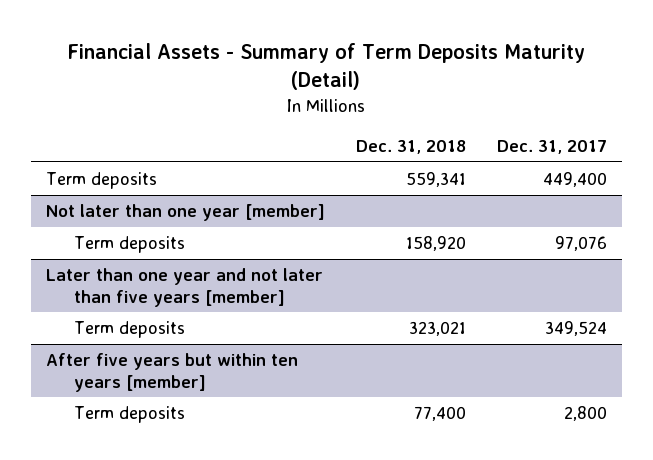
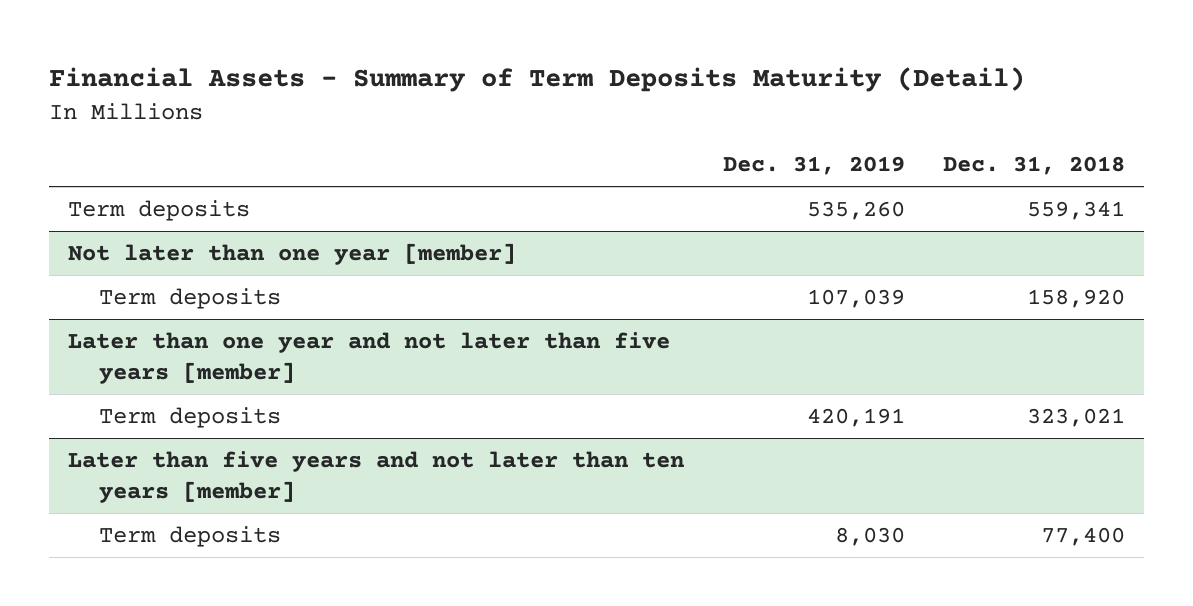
[496,140,607,155] Dec. 31, 2017 -> none
none -> [722,156,905,176] Dec. 31, 2019
[45,353,298,392] After five years but within ten years [member] -> [68,450,686,503] Later than five years and not later than ten years [member]

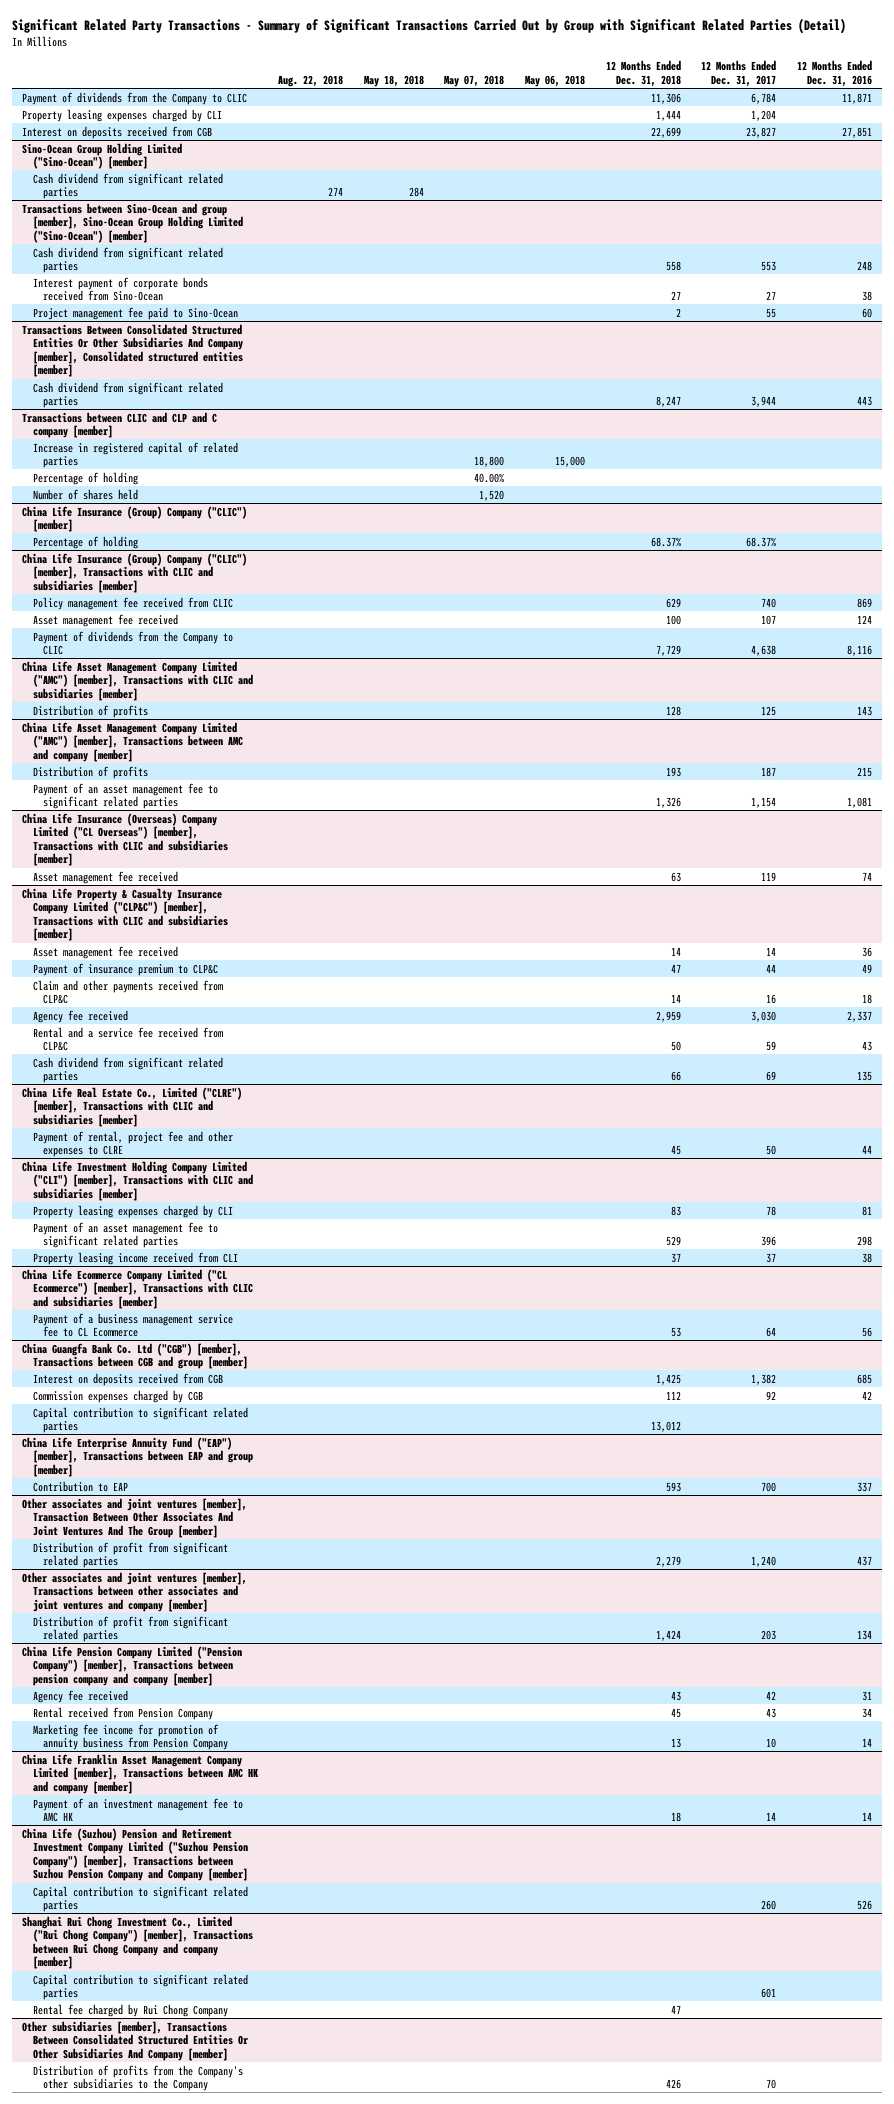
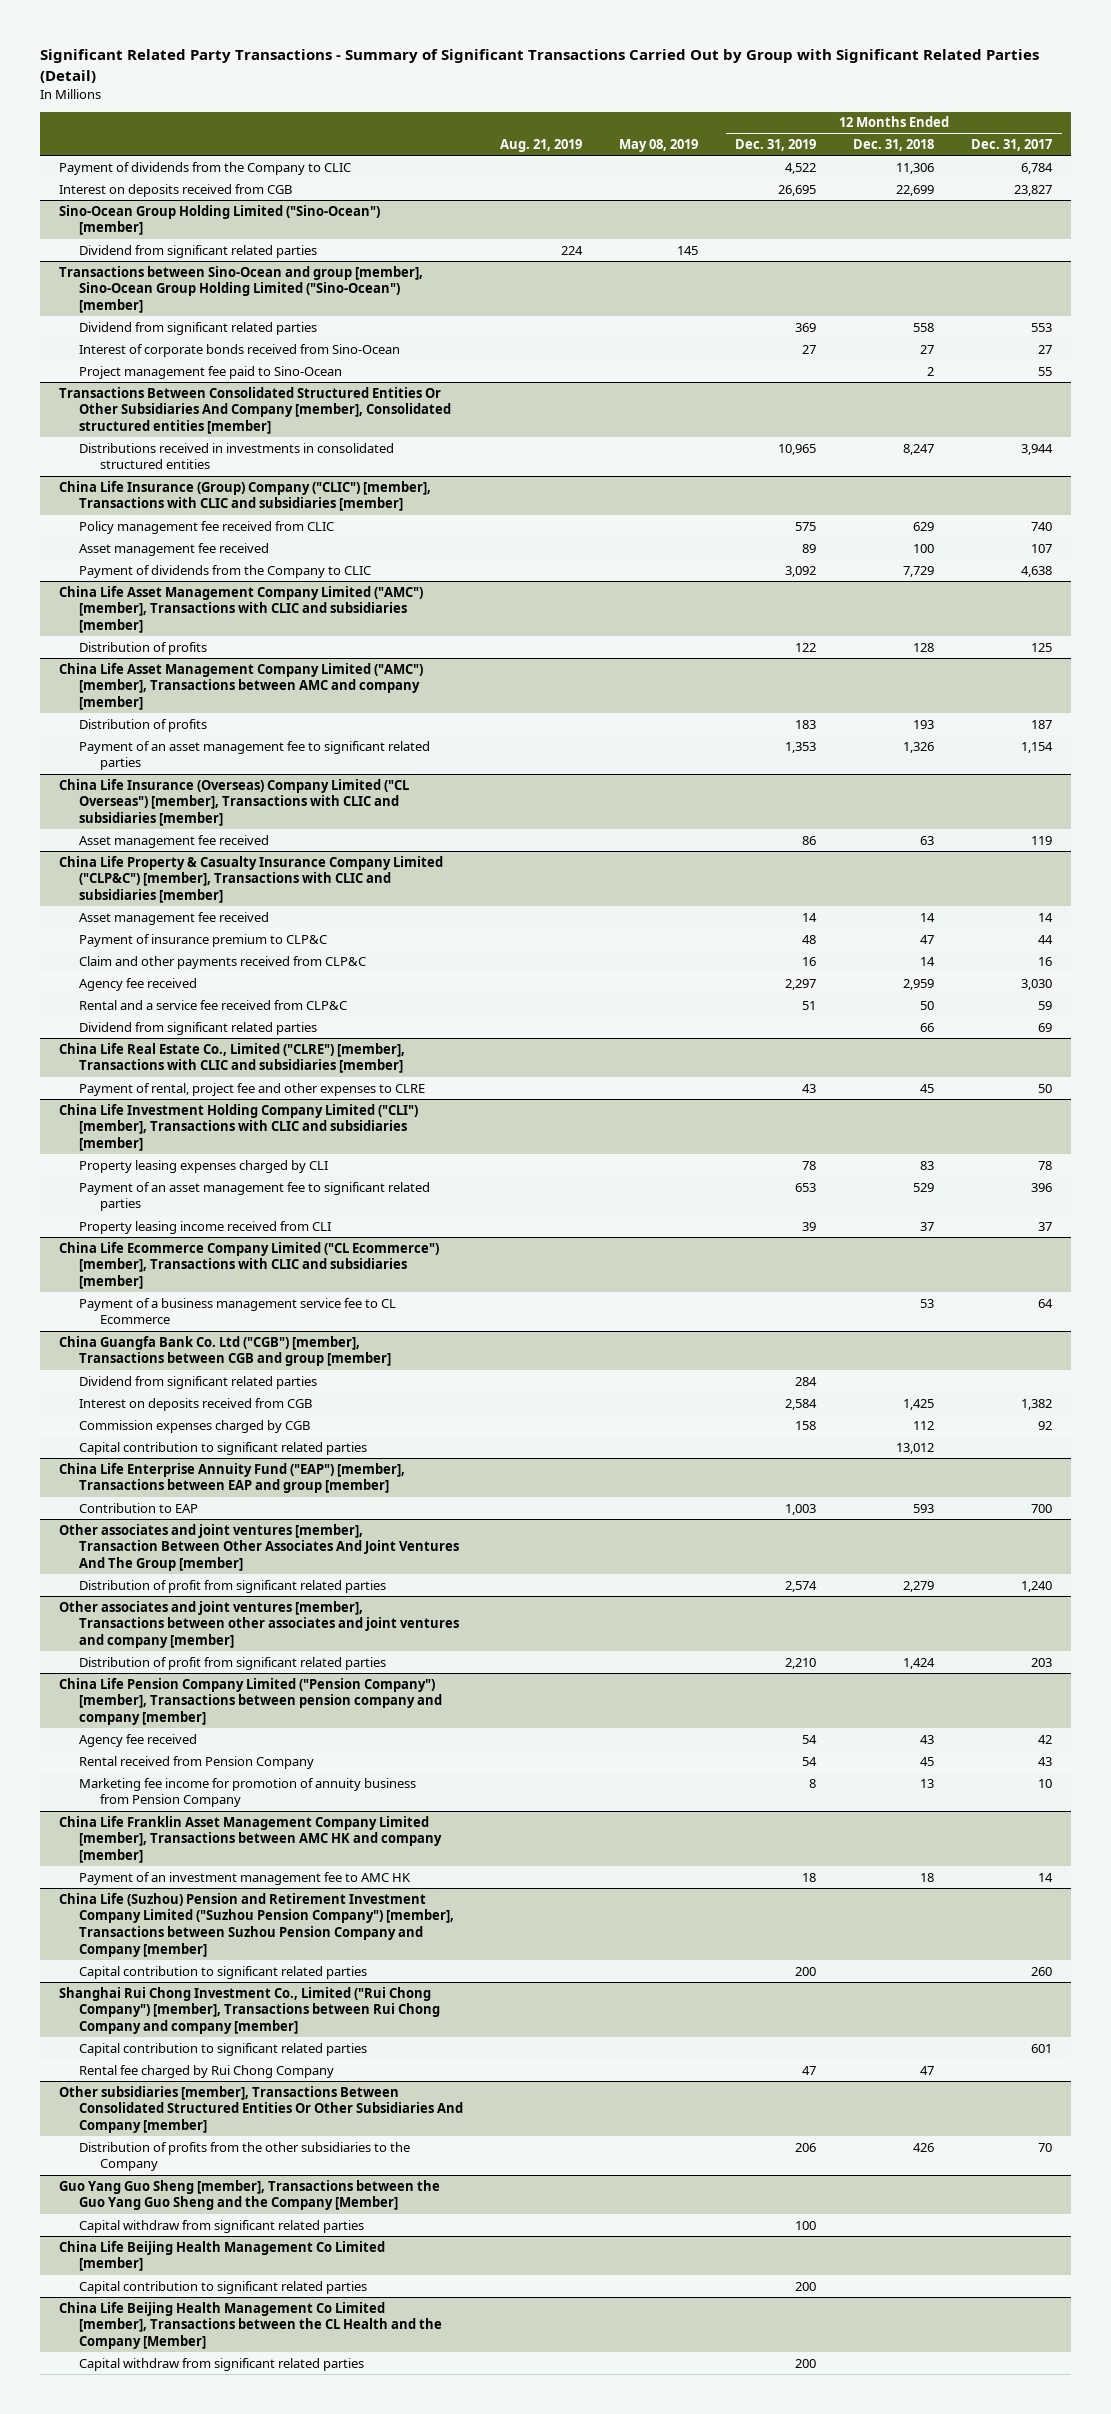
[278,74,344,87] Aug. 22, 2018 -> none
[363,74,424,87] May 18, 2018 -> none
[444,74,505,87] May 07, 2018 -> none
[524,74,585,87] May 06, 2018 -> none
[796,60,872,87] 12 Months Ended Dec. 31, 2016 -> none
none -> [500,139,583,153] Aug. 21, 2019
none -> [619,139,699,153] May 08, 2019
none -> [735,139,817,152] Dec. 31, 2019
[22,108,223,122] Property leasing expenses charged by CLI -> none
[32,172,223,200] Cash dividend from significant related parties -> [79,244,318,258] Dividend from significant related parties
[32,246,223,274] Cash dividend from significant related parties -> [79,321,318,335] Dividend from significant related parties
[32,276,208,302] Interest payment of corporate bonds received from Sino-Ocean -> [79,343,401,357] Interest of corporate bonds received from Sino-Ocean
[22,411,218,439] Transactions between CLIC and CLP and C company [member] -> none
[32,441,238,469] Increase in registered capital of related parties -> none
[32,471,138,485] Percentage of holding -> none
[32,488,138,500] Number of shares held -> none
[22,505,248,533] China Life Insurance (Group) Company ("CLIC") [member] -> none
[32,535,138,549] Percentage of holding -> none
[32,381,223,409] Cash dividend from significant related parties -> [79,442,395,470] Distributions received in investments in consolidated structured entities
[32,1056,223,1084] Cash dividend from significant related parties -> [79,1021,318,1035] Dividend from significant related parties
none -> [79,1375,318,1389] Dividend from significant related parties
[32,2064,243,2092] Distribution of profits from the Company's other subsidiaries to the Company -> [79,2141,411,2172] Distribution of profits from the other subsidiaries to the Company
none -> [58,2179,440,2211] Guo Yang Guo Sheng [member], Transactions between the Guo Yang Guo Sheng and the Company [Member]
none -> [79,2219,365,2233] Capital withdraw from significant related parties
none -> [58,2240,385,2272] China Life Beijing Health Management Co Limited [member]
none -> [79,2280,368,2294] Capital contribution to significant related parties
none -> [58,2301,443,2350] China Life Beijing Health Management Co Limited [member], Transactions between the CL Health and the Company [Member]
none -> [79,2357,365,2371] Capital withdraw from significant related parties

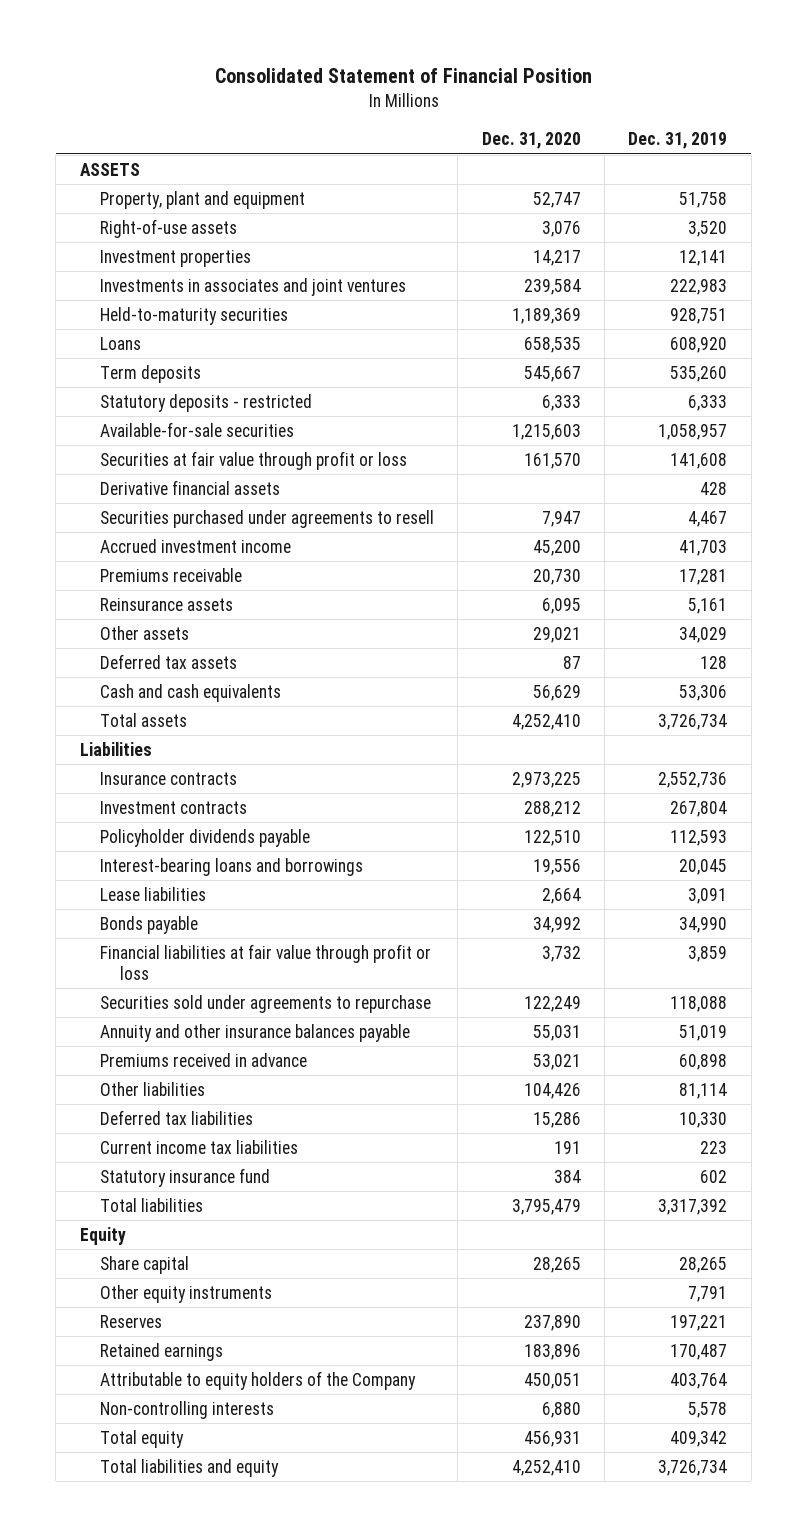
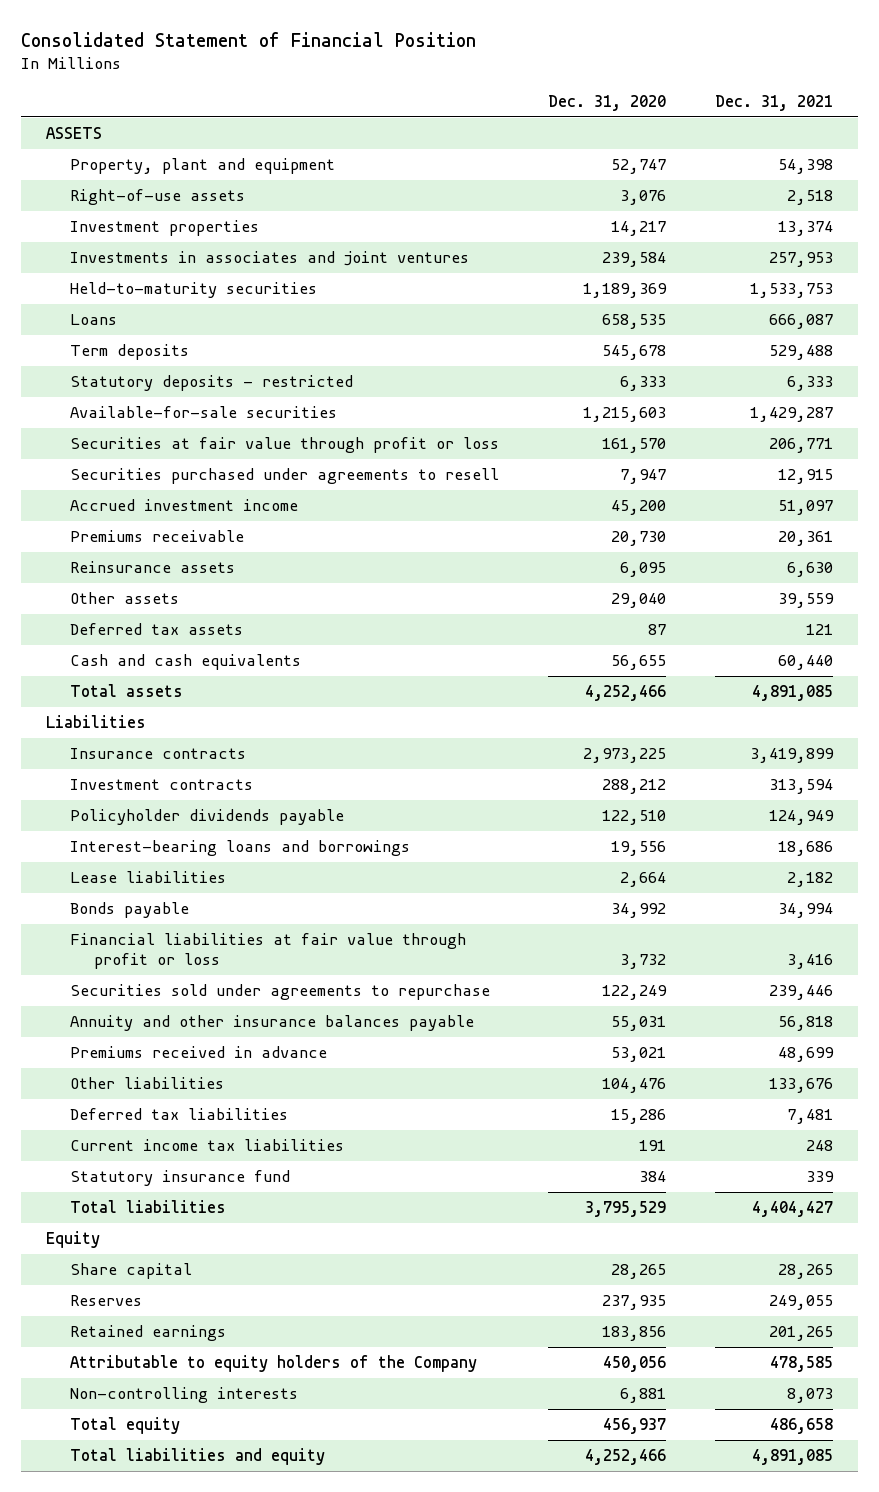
[628,132,728,150] Dec. 31, 2019 -> none
none -> [715,94,834,111] Dec. 31, 2021
[523,365,581,382] 545,667 -> [601,345,666,361] 545,678
[100,479,281,495] Derivative financial assets -> none
[532,626,581,643] 29,021 -> [610,593,666,609] 29,040
[532,684,581,701] 56,629 -> [610,655,666,671] 56,655
[511,713,581,730] 4,252,410 -> [584,685,666,702] 4,252,466
[523,1082,581,1099] 104,426 -> [601,1078,666,1094] 104,476
[511,1198,581,1215] 3,795,479 -> [584,1201,666,1218] 3,795,529
[100,1284,273,1303] Other equity instruments -> none
[523,1314,581,1331] 237,890 -> [601,1295,666,1311] 237,935
[523,1343,581,1360] 183,896 -> [601,1326,666,1342] 183,856
[523,1372,581,1389] 450,051 -> [602,1356,666,1373] 450,056
[541,1401,581,1418] 6,880 -> [619,1388,666,1404] 6,881
[523,1430,581,1447] 456,931 -> [602,1418,666,1435] 456,937
[511,1459,581,1476] 4,252,410 -> [584,1449,666,1466] 4,252,466

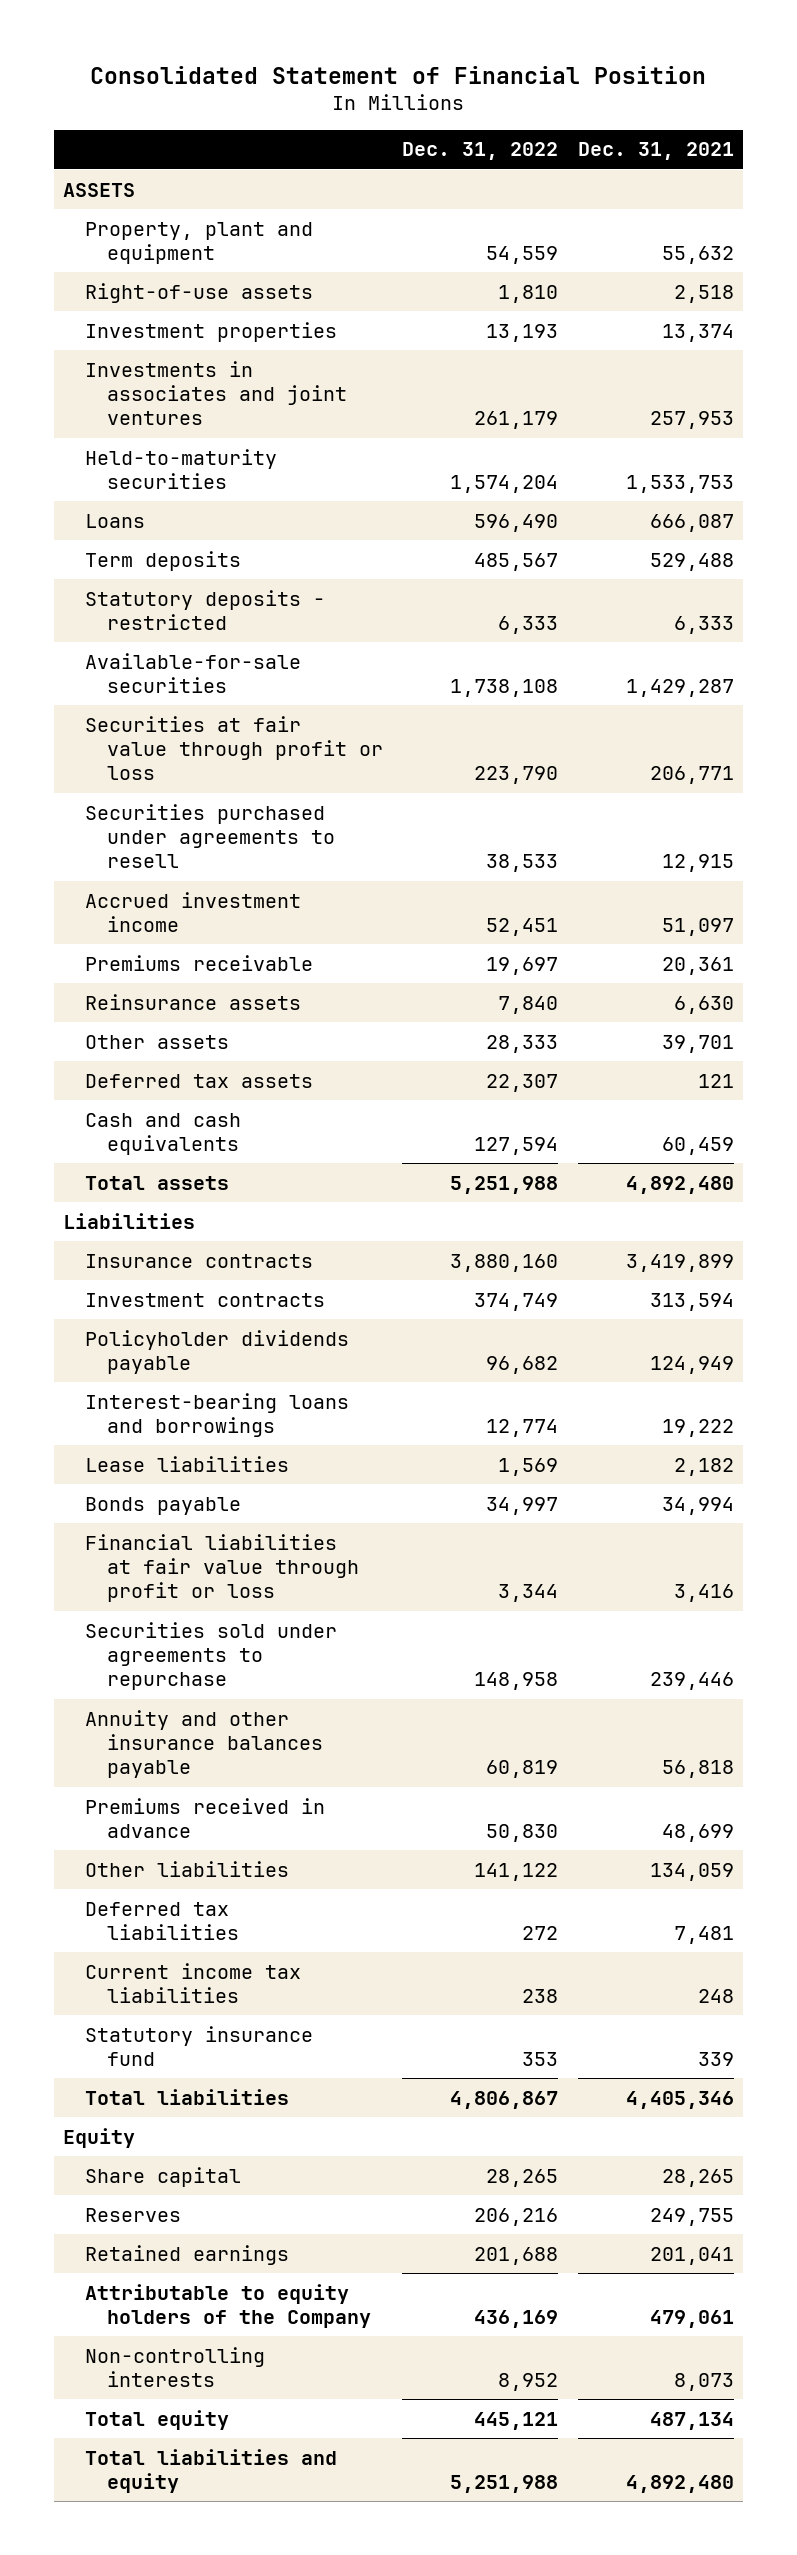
[547,94,666,111] Dec. 31, 2020 -> none
none -> [402,142,559,161] Dec. 31, 2022
[778,159,834,175] 54,398 -> [661,245,734,264] 55,632
[778,593,835,609] 39,559 -> [661,1034,734,1053] 39,701
[778,655,834,671] 60,440 -> [661,1136,734,1155] 60,459
[752,685,834,702] 4,891,085 -> [625,1175,734,1194] 4,892,480
[778,841,834,857] 18,686 -> [661,1418,734,1437] 19,222
[769,1078,834,1094] 133,676 -> [649,1862,734,1881] 134,059
[752,1201,834,1218] 4,404,427 -> [625,2090,734,2109] 4,405,346
[769,1295,834,1311] 249,055 -> [649,2207,734,2226] 249,755
[769,1326,834,1342] 201,265 -> [649,2246,734,2265] 201,041
[770,1356,834,1373] 478,585 -> [649,2309,734,2328] 479,061
[770,1418,834,1435] 486,658 -> [649,2411,734,2430] 487,134
[752,1449,834,1466] 4,891,085 -> [625,2474,734,2493] 4,892,480

